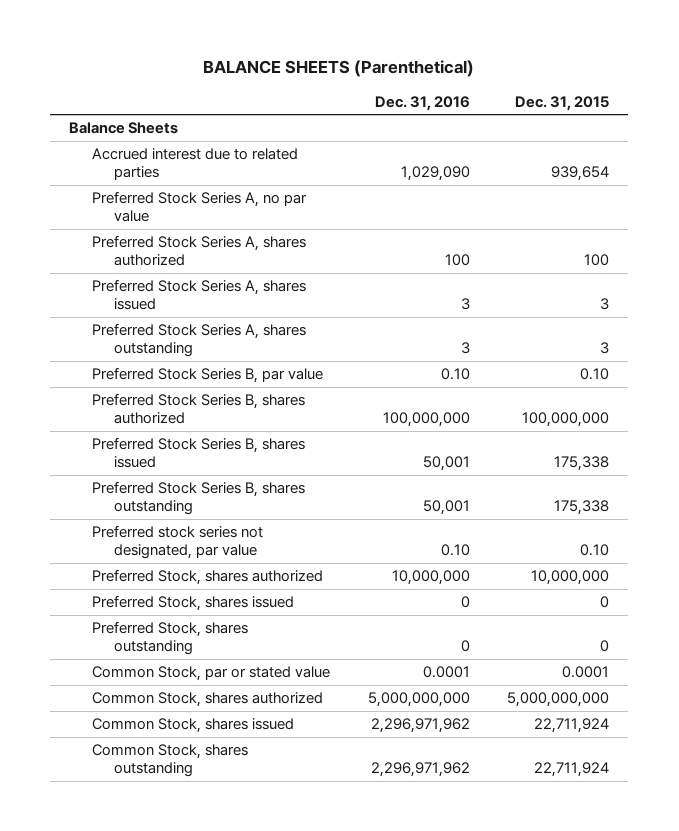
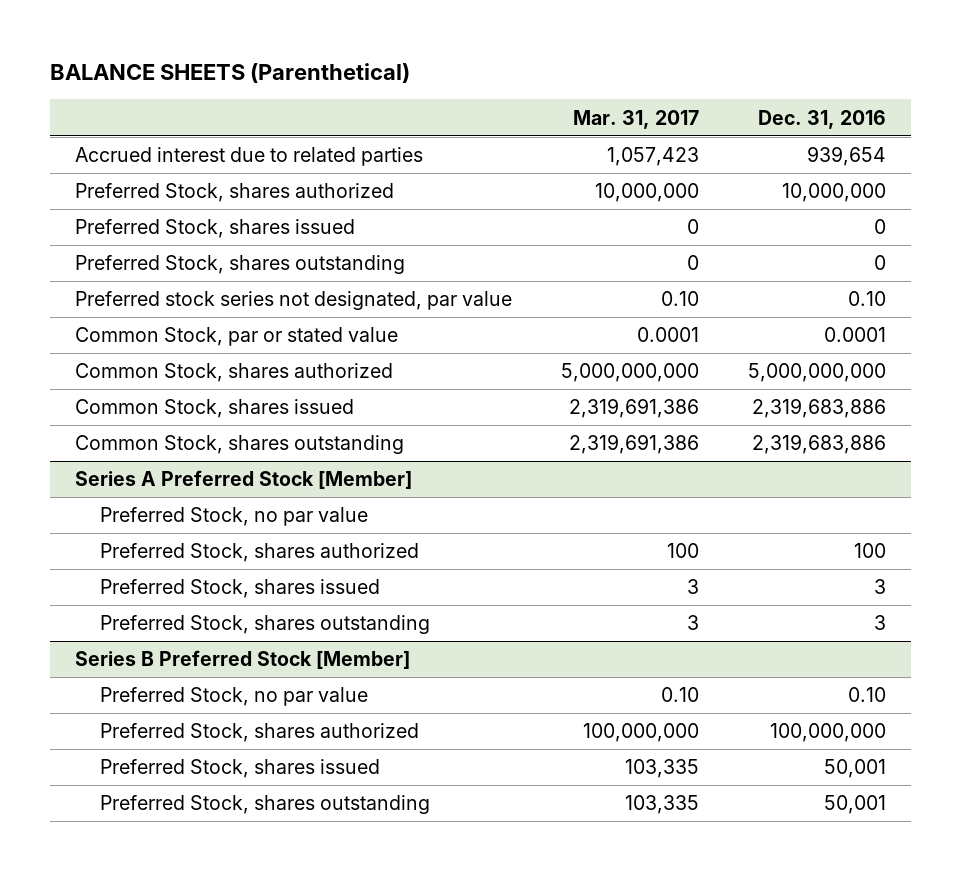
[515,95,610,111] Dec. 31, 2015 -> none
none -> [572,109,699,129] Mar. 31, 2017
[69,122,179,135] Balance Sheets -> none
[91,191,307,222] Preferred Stock Series A, no par value -> none
[91,235,306,266] Preferred Stock Series A, shares authorized -> none
[91,279,306,310] Preferred Stock Series A, shares issued -> none
[91,323,306,357] Preferred Stock Series A, shares outstanding -> none
[91,367,323,384] Preferred Stock Series B, par value -> none
[91,393,305,424] Preferred Stock Series B, shares authorized -> none
[91,437,305,468] Preferred Stock Series B, shares issued -> none
[91,481,305,515] Preferred Stock Series B, shares outstanding -> none
[400,165,470,181] 1,029,090 -> [807,146,887,167] 939,654
[91,525,263,559] Preferred stock series not designated, par value -> [74,291,512,311] Preferred stock series not designated, par value
[370,718,470,734] 2,296,971,962 -> [752,398,887,419] 2,319,683,886
[370,761,470,777] 2,296,971,962 -> [752,434,887,455] 2,319,683,886
none -> [74,470,412,490] Series A Preferred Stock [Member]
none -> [99,507,368,527] Preferred Stock, no par value
none -> [99,543,419,563] Preferred Stock, shares authorized
none -> [99,579,380,599] Preferred Stock, shares issued
none -> [99,615,430,635] Preferred Stock, shares outstanding
none -> [74,650,410,670] Series B Preferred Stock [Member]
none -> [99,687,368,707] Preferred Stock, no par value
none -> [99,723,419,743] Preferred Stock, shares authorized
none -> [99,759,380,779] Preferred Stock, shares issued
none -> [99,795,430,815] Preferred Stock, shares outstanding

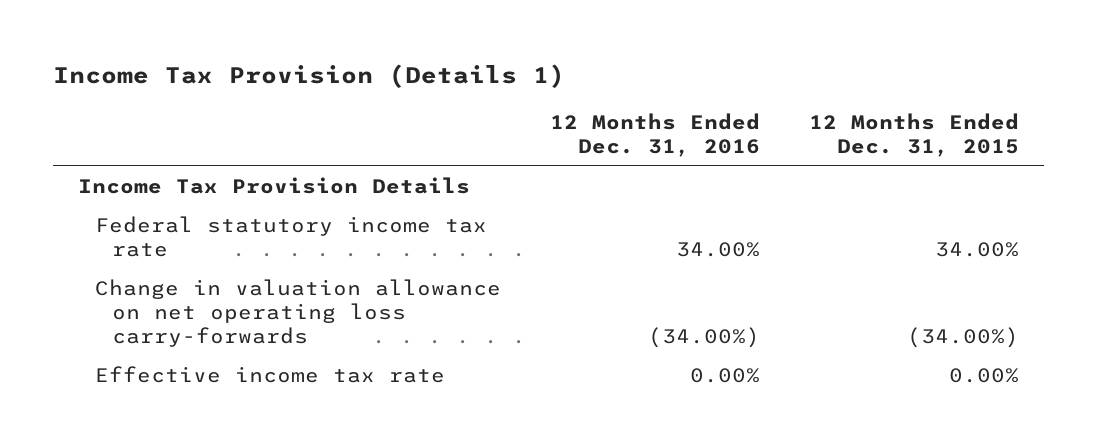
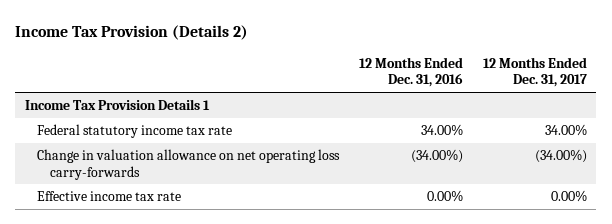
[53,64,566,89] Income Tax Provision (Details 1) -> [15,24,249,40] Income Tax Provision (Details 2)
[809,113,1020,158] 12 Months Ended Dec. 31, 2015 -> none
none -> [482,56,587,88] 12 Months Ended Dec. 31, 2017
[77,177,470,195] Income Tax Provision Details -> [25,99,211,111] Income Tax Provision Details 1

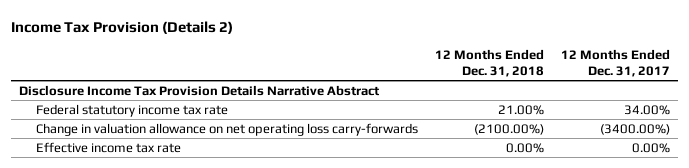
[359,56,464,88] 12 Months Ended Dec. 31, 2016 -> none
none -> [435,48,545,77] 12 Months Ended Dec. 31, 2018
[25,99,211,111] Income Tax Provision Details 1 -> [19,85,381,97] Disclosure Income Tax Provision Details Narrative Abstract
[534,149,587,164] (34.00%) -> [599,124,670,136] (3400.00%)

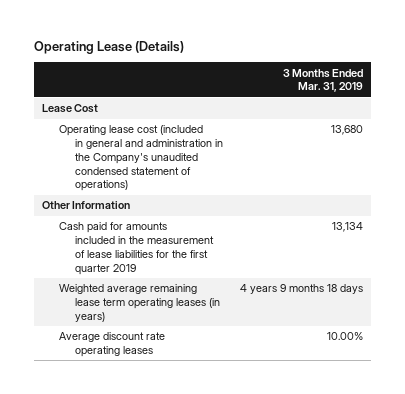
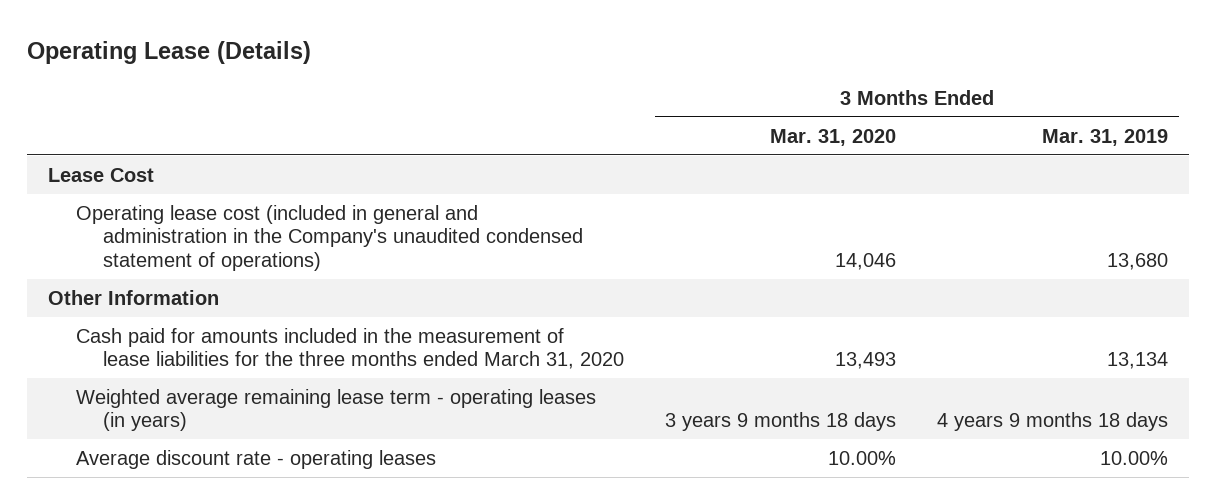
none -> [770,128,897,146] Mar. 31, 2020
[58,222,215,275] Cash paid for amounts included in the measurement of lease liabilities for the first quarter 2019 -> [75,327,625,370] Cash paid for amounts included in the measurement of lease liabilities for the three months ended March 31, 2020
[58,284,221,322] Weighted average remaining lease term operating leases (in years) -> [75,388,596,432] Weighted average remaining lease term - operating leases (in years)
[58,332,165,358] Average discount rate operating leases -> [75,449,436,469] Average discount rate - operating leases

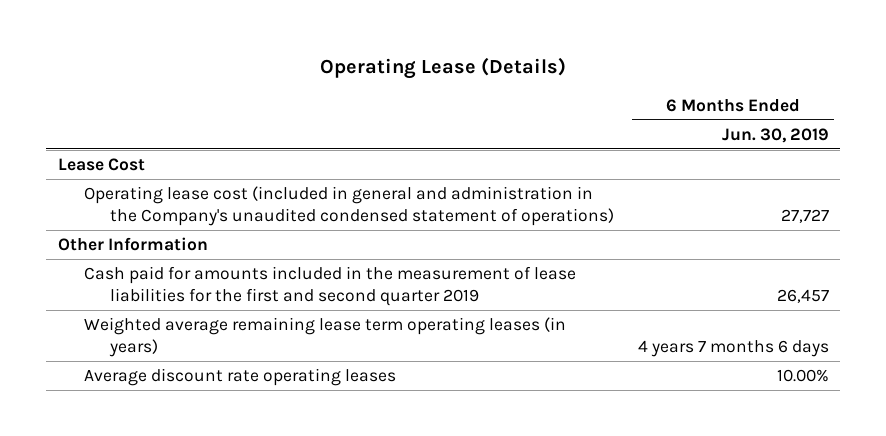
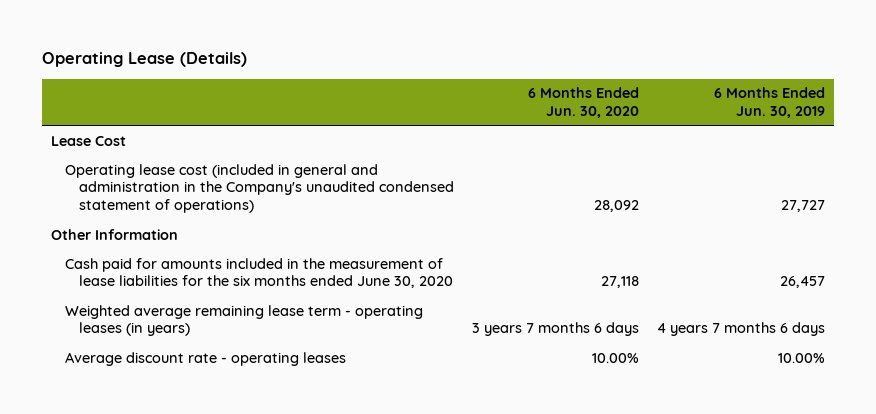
none -> [528,87,640,118] 6 Months Ended Jun. 30, 2020
[84,265,577,307] Cash paid for amounts included in the measurement of lease liabilities for the first and second quarter 2019 -> [65,257,453,289] Cash paid for amounts included in the measurement of lease liabilities for the six months ended June 30, 2020
[84,316,567,358] Weighted average remaining lease term operating leases (in years) -> [65,304,424,337] Weighted average remaining lease term - operating leases (in years)
[84,367,397,386] Average discount rate operating leases -> [65,351,347,366] Average discount rate - operating leases

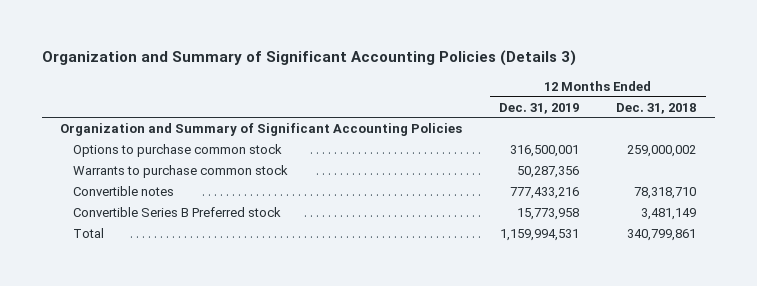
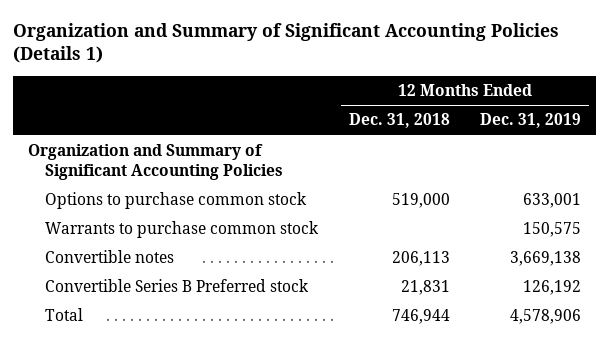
[41,50,576,67] Organization and Summary of Significant Accounting Policies (Details 3) -> [12,22,559,64] Organization and Summary of Significant Accounting Policies (Details 1)
[510,145,580,158] 316,500,001 -> [523,193,582,209] 633,001
[627,145,697,158] 259,000,002 -> [391,193,450,209] 519,000
[517,166,580,179] 50,287,356 -> [523,222,582,238] 150,575
[510,187,580,200] 777,433,216 -> [510,251,582,267] 3,669,138
[634,187,697,200] 78,318,710 -> [391,251,450,267] 206,113
[517,208,580,221] 15,773,958 -> [523,280,582,296] 126,192
[641,208,697,221] 3,481,149 -> [400,280,450,296] 21,831
[500,229,580,242] 1,159,994,531 -> [510,309,582,325] 4,578,906
[627,229,697,242] 340,799,861 -> [391,309,450,325] 746,944

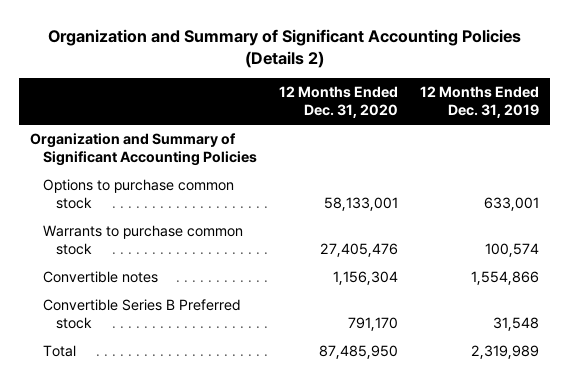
[12,22,559,64] Organization and Summary of Significant Accounting Policies (Details 1) -> [47,28,521,68] Organization and Summary of Significant Accounting Policies (Details 2)
[348,113,450,129] Dec. 31, 2018 -> none
none -> [279,86,399,119] 12 Months Ended Dec. 31, 2020
[523,222,582,238] 150,575 -> [485,243,540,258] 100,574
[510,251,582,267] 3,669,138 -> [471,271,540,286] 1,554,866
[523,280,582,296] 126,192 -> [493,317,540,332] 31,548
[510,309,582,325] 4,578,906 -> [471,345,540,360] 2,319,989

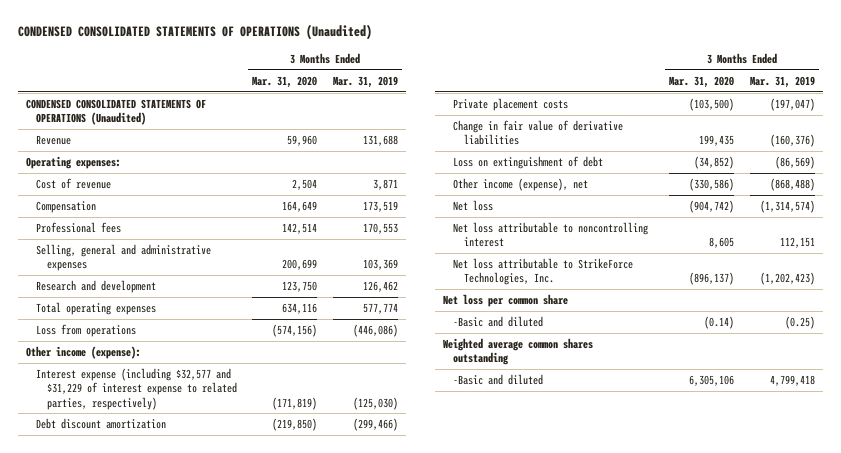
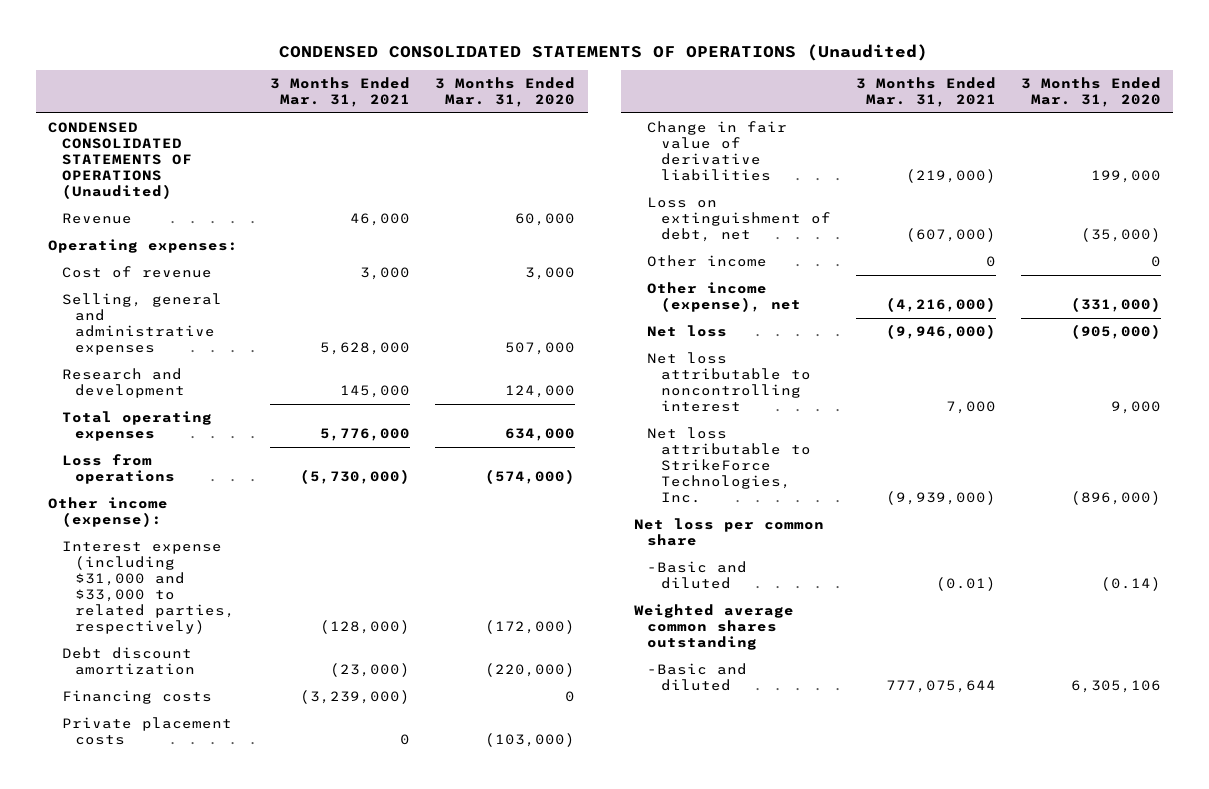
[333,75,399,88] Mar. 31, 2019 -> none
none -> [270,77,411,108] 3 Months Ended Mar. 31, 2021
[287,135,318,147] 59,960 -> [515,213,576,227] 60,000
[36,201,97,214] Compensation -> none
[36,222,122,234] Professional fees -> none
[292,179,318,191] 2,504 -> [525,267,576,281] 3,000
[282,259,318,271] 200,699 -> [505,342,576,356] 507,000
[282,281,318,293] 123,750 -> [505,385,576,399] 124,000
[282,303,318,315] 634,116 -> [505,428,576,442] 634,000
[272,324,318,338] (574,156) -> [485,469,576,485] (574,000)
[36,368,237,410] Interest expense (including $32,577 and $31,229 of interest expense to related parties, respectively) -> [61,541,236,635] Interest expense (including $31,000 and $33,000 to related parties, respectively)
[272,396,318,410] (171,819) -> [485,620,576,635] (172,000)
[272,418,318,432] (219,850) -> [485,663,576,678] (220,000)
none -> [61,690,212,705] Financing costs
[689,98,735,112] (103,500) -> [485,733,576,748] (103,000)
[699,135,735,147] 199,435 -> [1090,170,1161,184] 199,000
[453,156,604,170] Loss on extinguishment of debt -> [647,197,831,243] Loss on extinguishment of debt, net
[694,156,735,170] (34,852) -> [1080,228,1161,243] (35,000)
none -> [647,255,768,268] Other income
[689,178,735,192] (330,586) -> [1070,297,1161,313] (331,000)
[689,200,735,214] (904,742) -> [1070,324,1161,340] (905,000)
[709,237,735,249] 8,605 -> [1110,401,1161,415] 9,000
[689,272,735,286] (896,137) -> [1070,491,1161,506] (896,000)

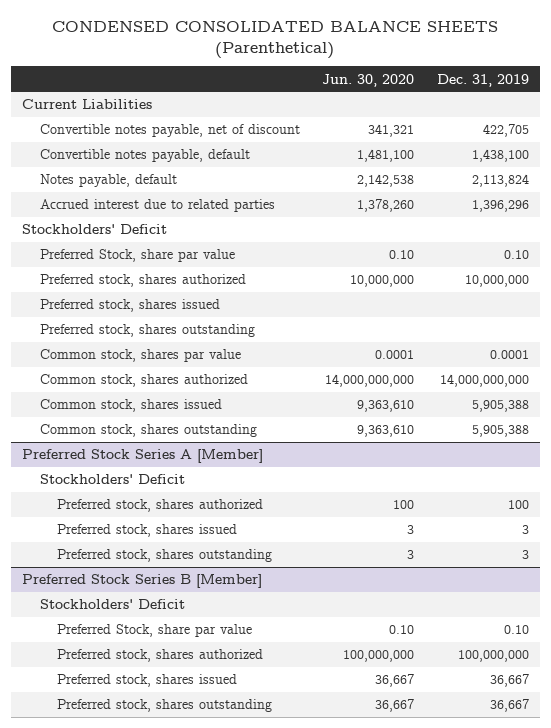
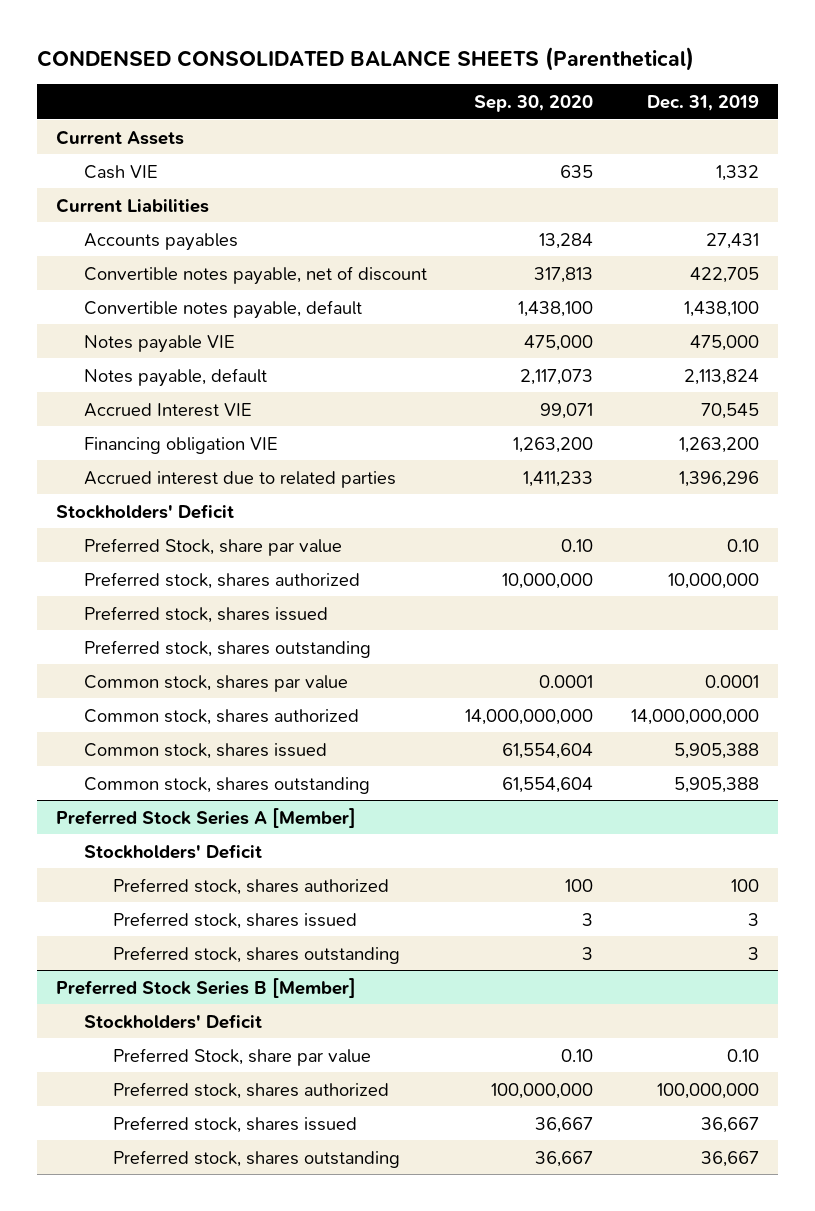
[322,73,415,87] Jun. 30, 2020 -> none
none -> [474,94,594,112] Sep. 30, 2020
none -> [55,129,184,145] Current Assets
none -> [84,164,159,179] Cash VIE
none -> [84,232,239,251] Accounts payables
none -> [84,334,236,353] Notes payable VIE
none -> [84,402,253,417] Accrued Interest VIE
none -> [84,436,279,454] Financing obligation VIE

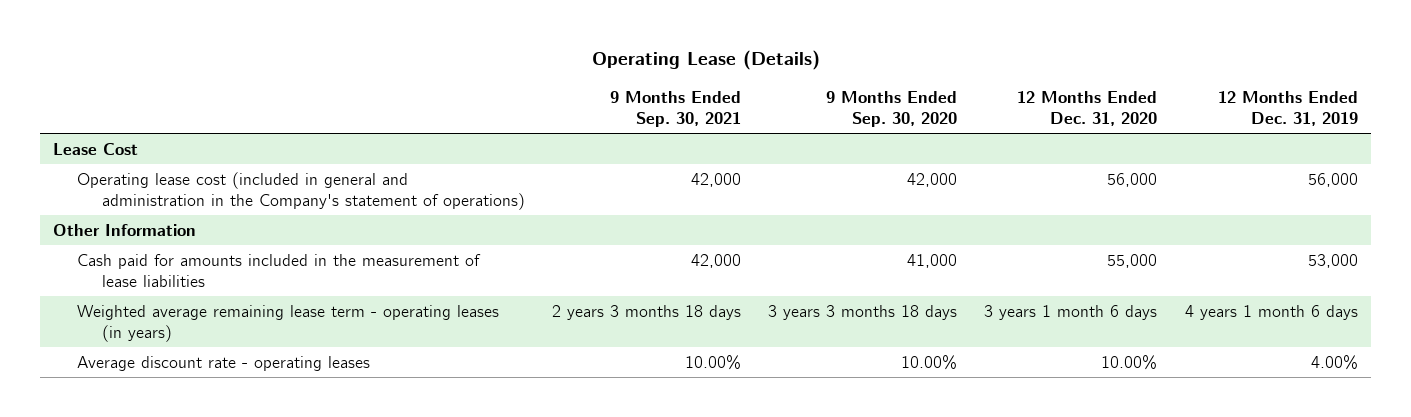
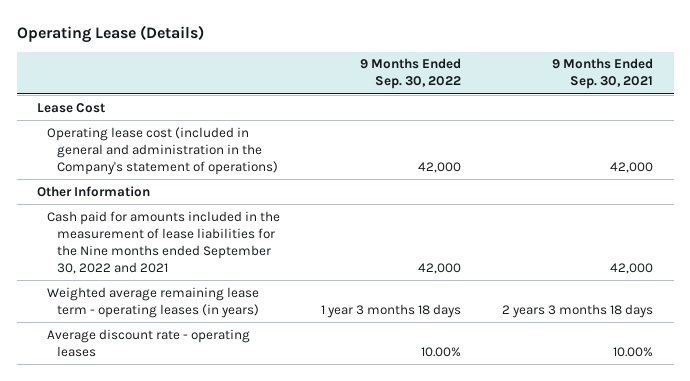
[826,90,958,127] 9 Months Ended Sep. 30, 2020 -> none
[1017,90,1158,126] 12 Months Ended Dec. 31, 2020 -> none
[1217,90,1358,126] 12 Months Ended Dec. 31, 2019 -> none
none -> [359,58,461,90] 9 Months Ended Sep. 30, 2022
[77,253,482,287] Cash paid for amounts included in the measurement of lease liabilities -> [46,210,280,275] Cash paid for amounts included in the measurement of lease liabilities for the Nine months ended September 30, 2022 and 2021

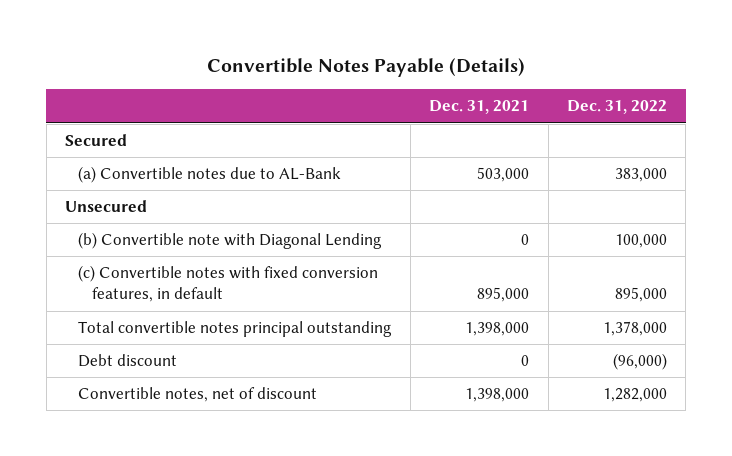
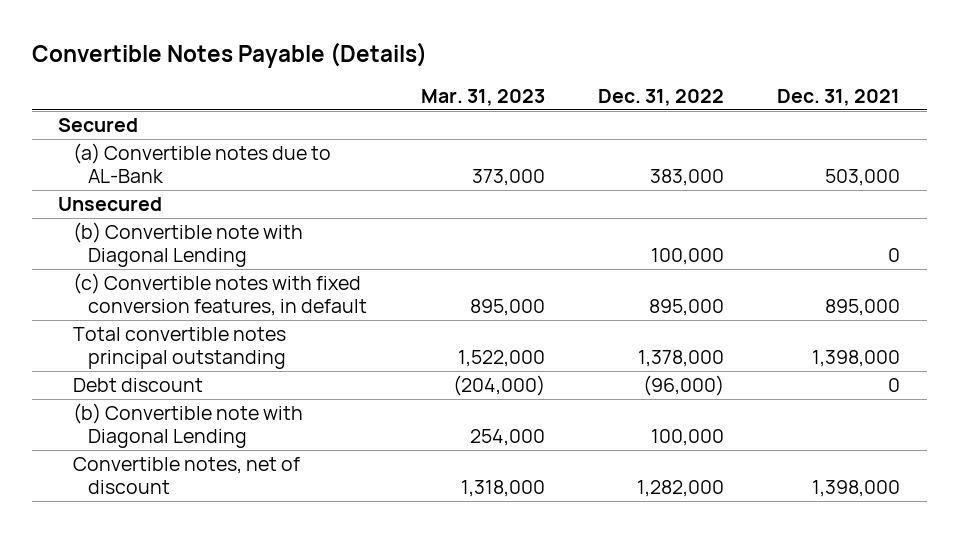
none -> [420,89,545,107] Mar. 31, 2023
none -> [73,403,304,449] (b) Convertible note with Diagonal Lending

